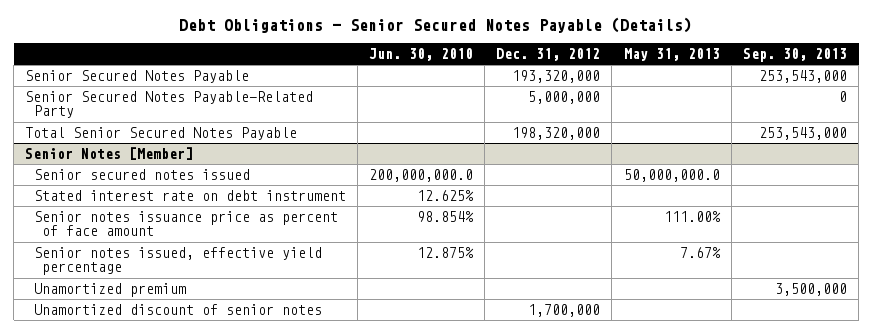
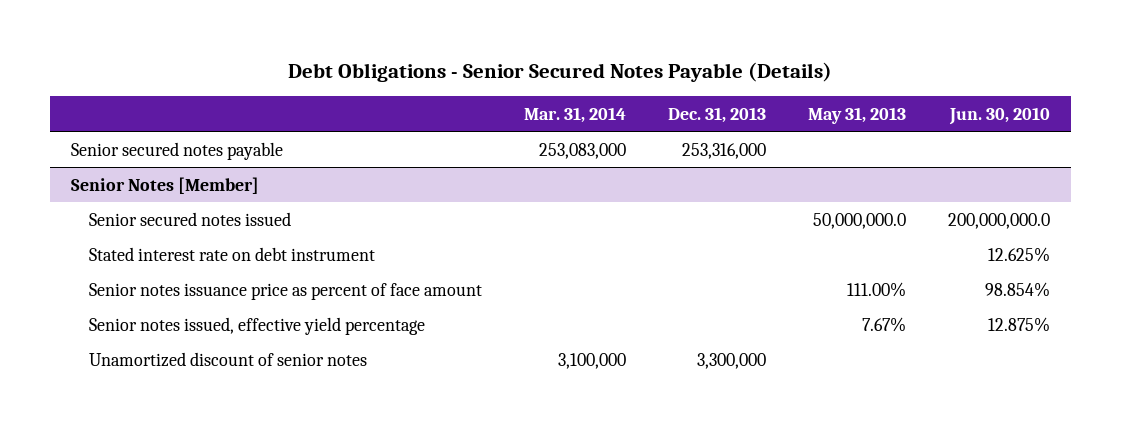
[496,47,601,61] Dec. 31, 2012 -> none
[742,47,847,62] Sep. 30, 2013 -> none
none -> [524,106,627,123] Mar. 31, 2014
none -> [668,106,767,123] Dec. 31, 2013
[25,90,314,119] Senior Secured Notes Payable-Related Party -> none
[25,126,298,140] Total Senior Secured Notes Payable -> none
[25,69,250,83] Senior Secured Notes Payable -> [70,141,283,160] Senior secured notes payable
[33,282,186,297] Unamortized premium -> none

